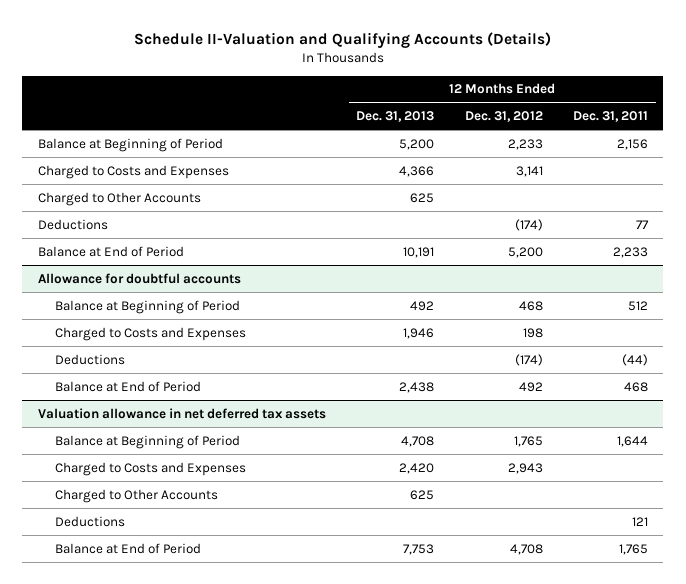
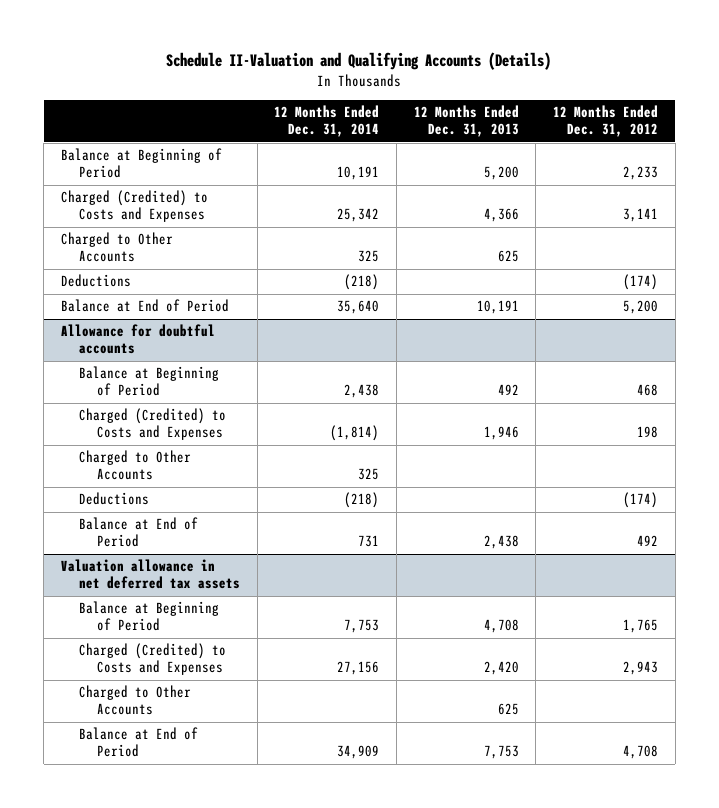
[573,110,649,122] Dec. 31, 2011 -> none
none -> [274,105,380,138] 12 Months Ended Dec. 31, 2014
[37,164,229,179] Charged to Costs and Expenses -> [60,190,208,223] Charged (Credited) to Costs and Expenses
[54,326,246,341] Charged to Costs and Expenses -> [78,408,226,441] Charged (Credited) to Costs and Expenses
none -> [78,450,191,481] Charged to Other Accounts
[54,461,246,476] Charged to Costs and Expenses -> [78,643,226,676] Charged (Credited) to Costs and Expenses
[54,515,125,527] Deductions -> none

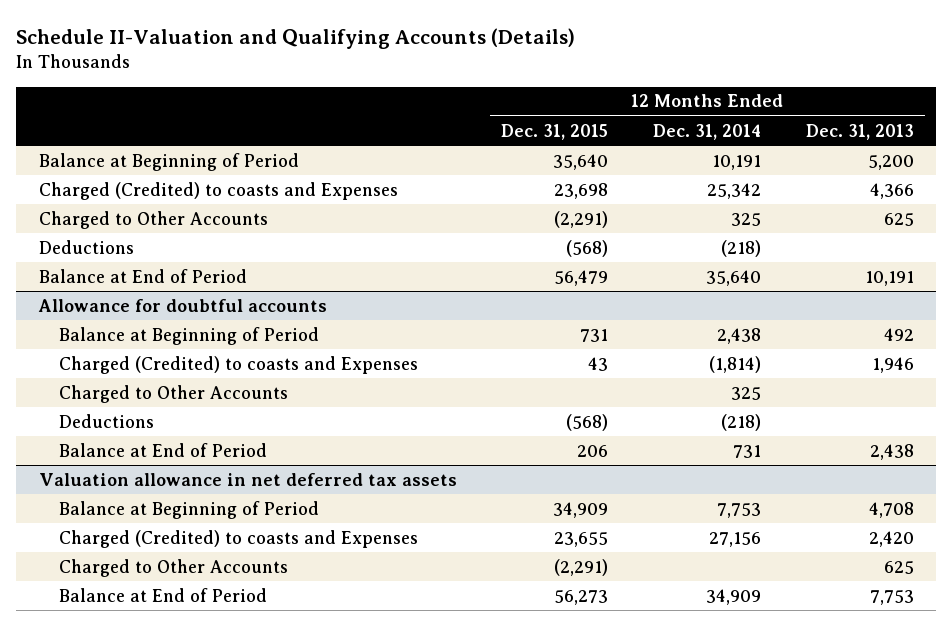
[553,105,659,138] 12 Months Ended Dec. 31, 2012 -> none
none -> [501,123,609,140] Dec. 31, 2015
[60,190,208,223] Charged (Credited) to Costs and Expenses -> [38,181,398,200] Charged (Credited) to coasts and Expenses
[78,408,226,441] Charged (Credited) to Costs and Expenses -> [58,355,418,374] Charged (Credited) to coasts and Expenses
[78,643,226,676] Charged (Credited) to Costs and Expenses -> [58,529,418,548] Charged (Credited) to coasts and Expenses

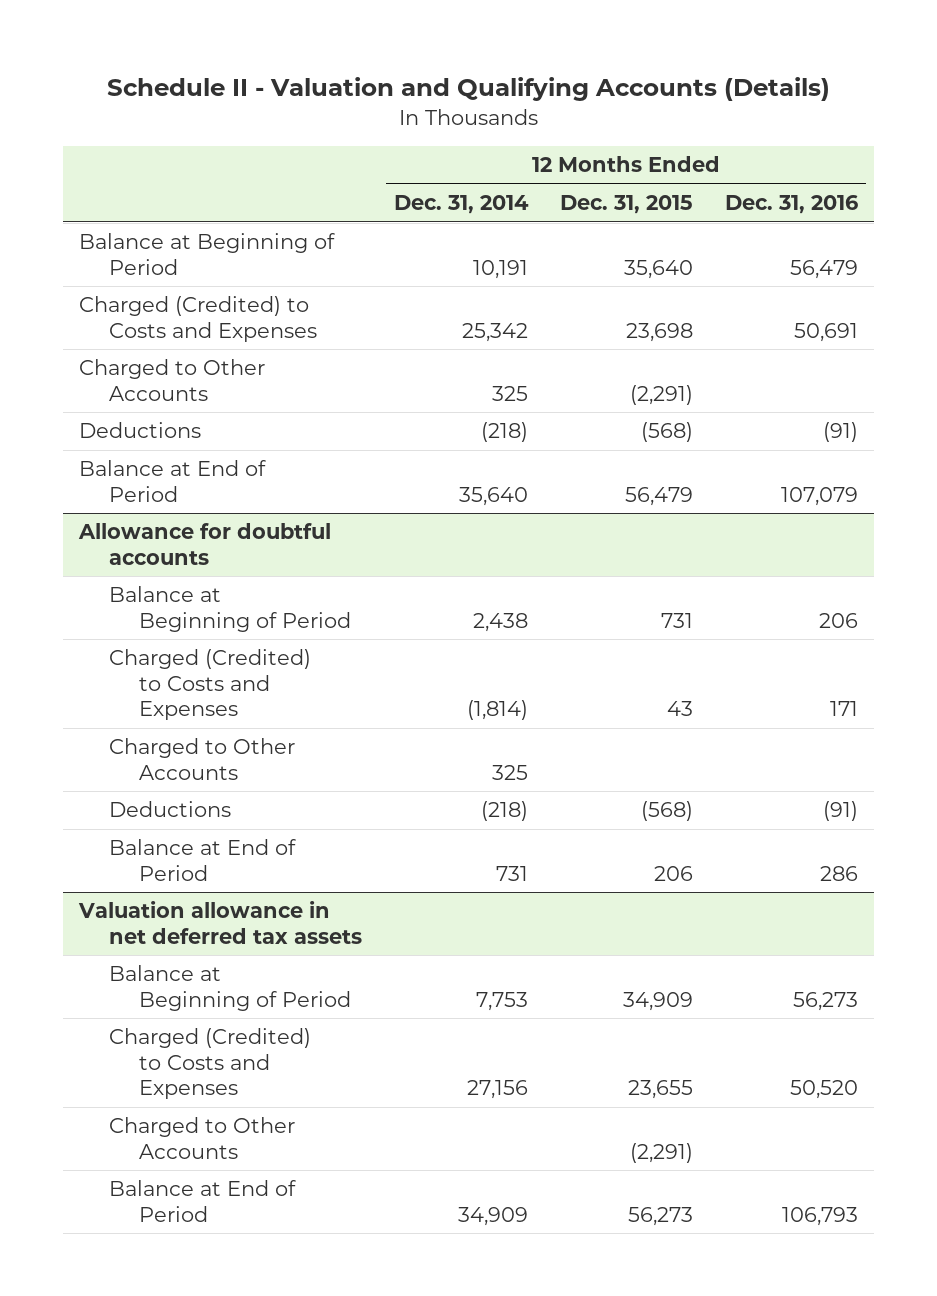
[16,28,576,50] Schedule II-Valuation and Qualifying Accounts (Details) -> [106,77,830,102] Schedule II - Valuation and Qualifying Accounts (Details)
[805,123,914,140] Dec. 31, 2013 -> none
none -> [725,194,859,214] Dec. 31, 2016
[38,181,398,200] Charged (Credited) to coasts and Expenses -> [79,296,318,342] Charged (Credited) to Costs and Expenses
[58,355,418,374] Charged (Credited) to coasts and Expenses -> [109,649,312,720] Charged (Credited) to Costs and Expenses
[58,529,418,548] Charged (Credited) to coasts and Expenses -> [109,1028,312,1099] Charged (Credited) to Costs and Expenses

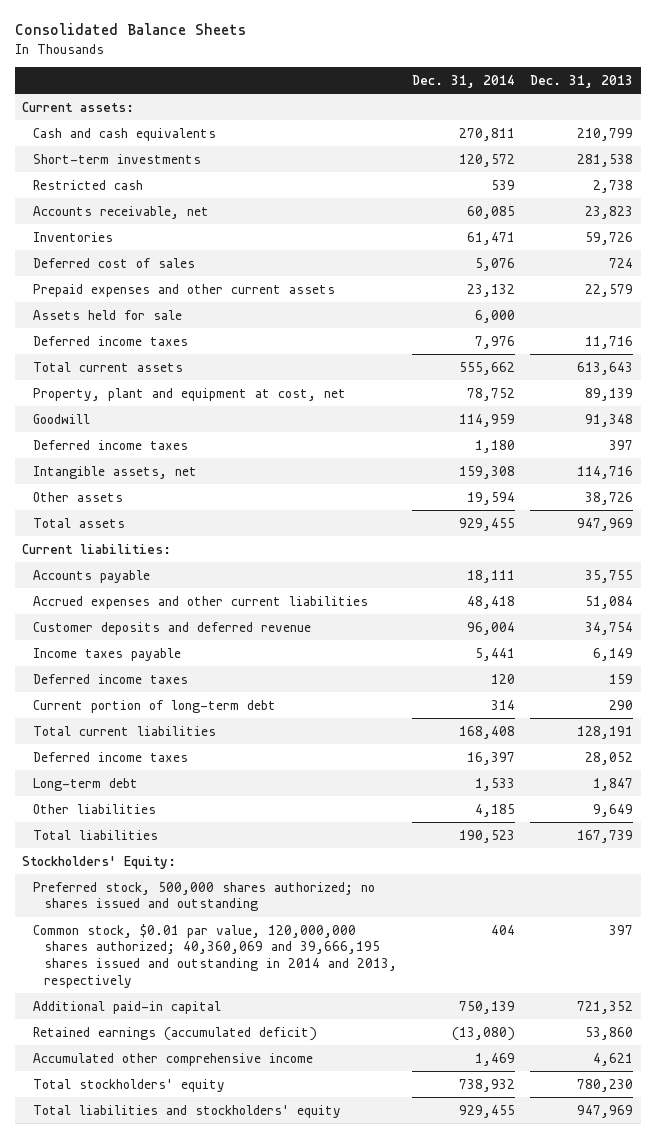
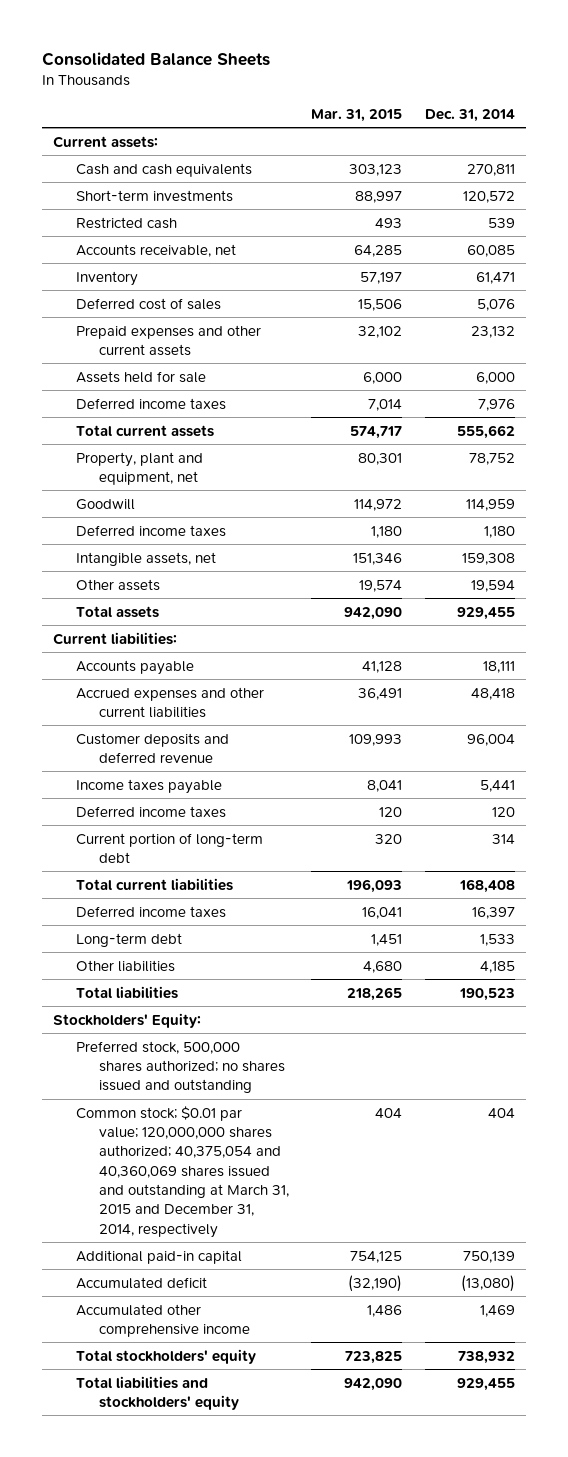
[530,74,634,88] Dec. 31, 2013 -> none
none -> [311,108,403,122] Mar. 31, 2015
[32,231,113,242] Inventories -> [75,270,138,286] Inventory
[32,387,346,401] Property, plant and equipment at cost, net -> [75,451,203,485] Property, plant and equipment, net
[32,923,397,988] Common stock, $0.01 par value, 120,000,000 shares authorized; 40,360,069 and 39,666,195 shares issued and outstanding in 2014 and 2013, respectively -> [75,1105,289,1238] Common stock; $0.01 par value; 120,000,000 shares authorized; 40,375,054 and 40,360,069 shares issued and outstanding at March 31, 2015 and December 31, 2014, respectively
[32,1026,317,1041] Retained earnings (accumulated deficit) -> [75,1276,207,1289] Accumulated deficit

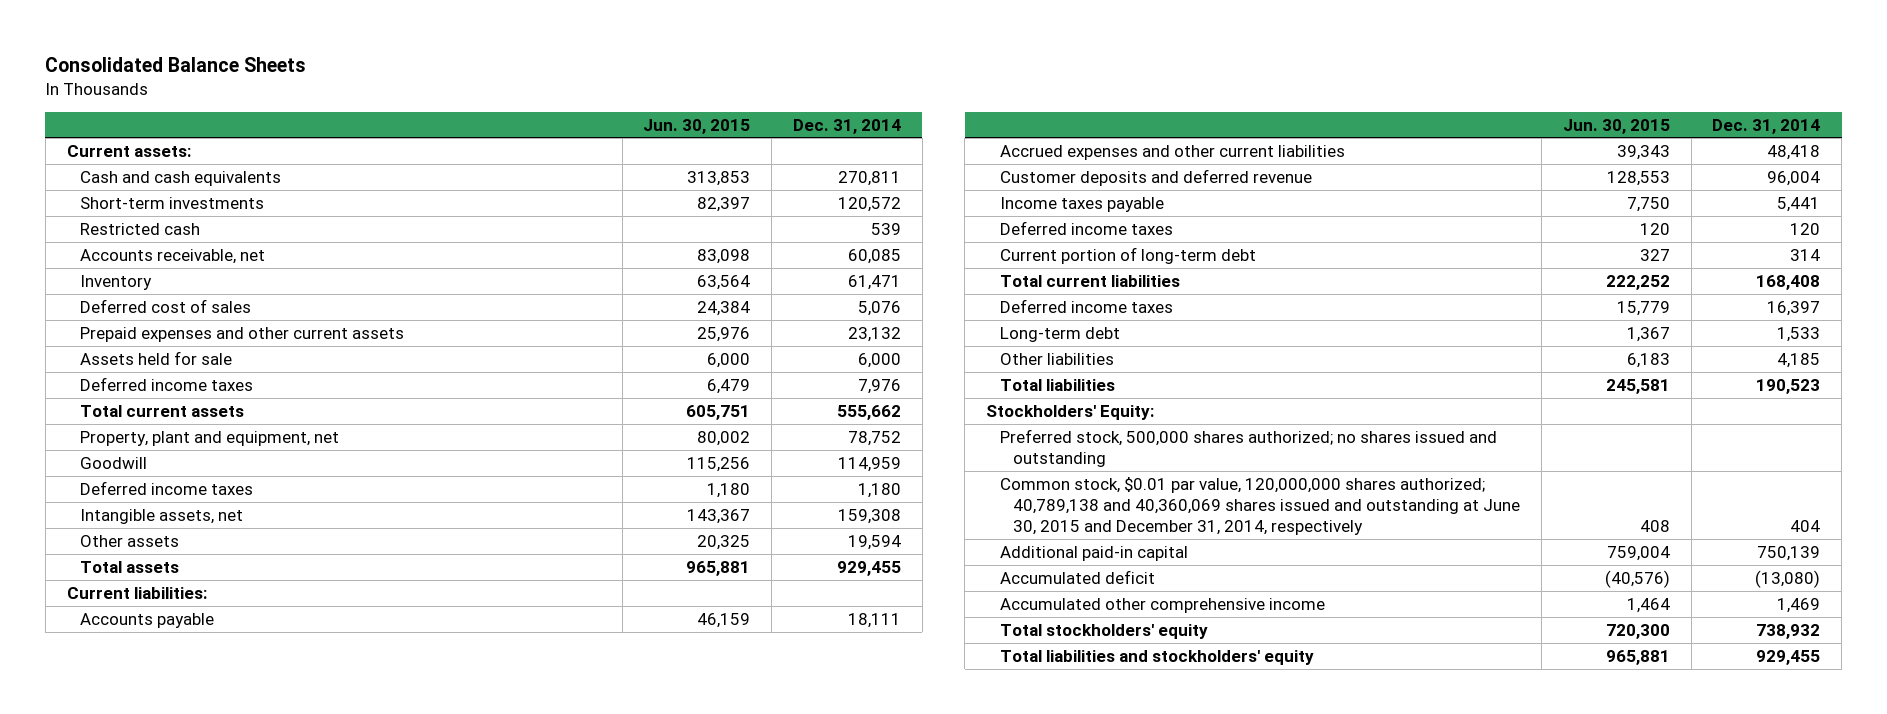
[311,108,403,122] Mar. 31, 2015 -> none
none -> [643,118,751,134] Jun. 30, 2015
[75,1105,289,1238] Common stock; $0.01 par value; 120,000,000 shares authorized; 40,375,054 and 40,360,069 shares issued and outstanding at March 31, 2015 and December 31, 2014, respectively -> [999,476,1521,536] Common stock, $0.01 par value, 120,000,000 shares authorized; 40,789,138 and 40,360,069 shares issued and outstanding at June 30, 2015 and December 31, 2014, respectively

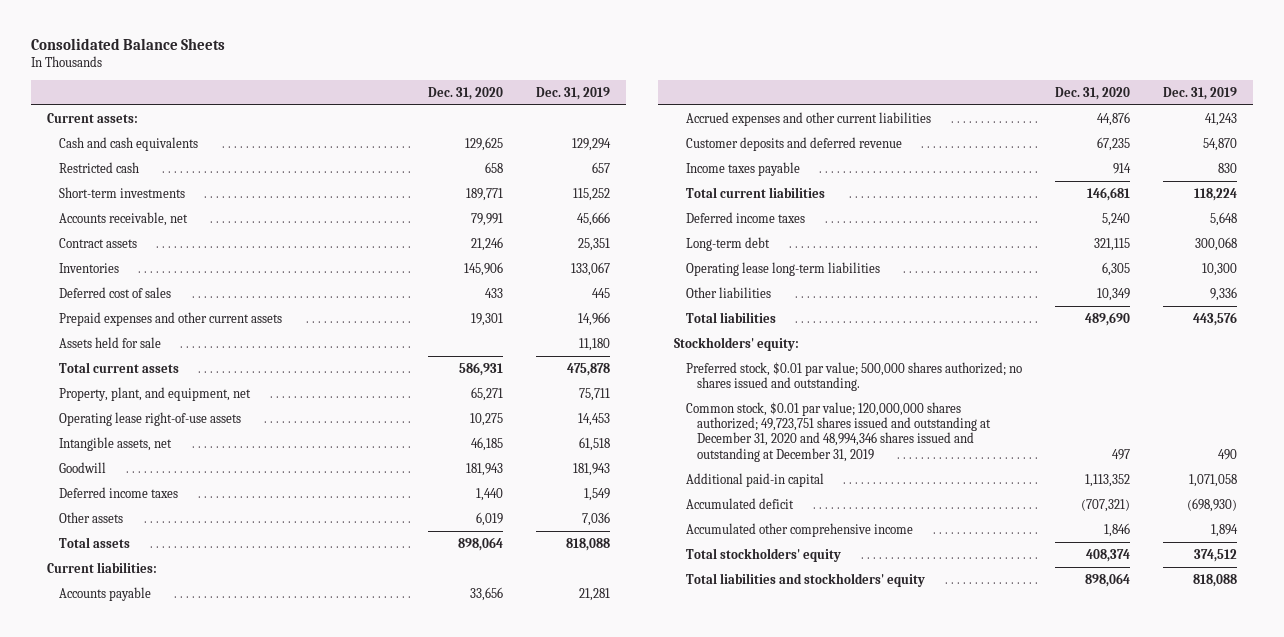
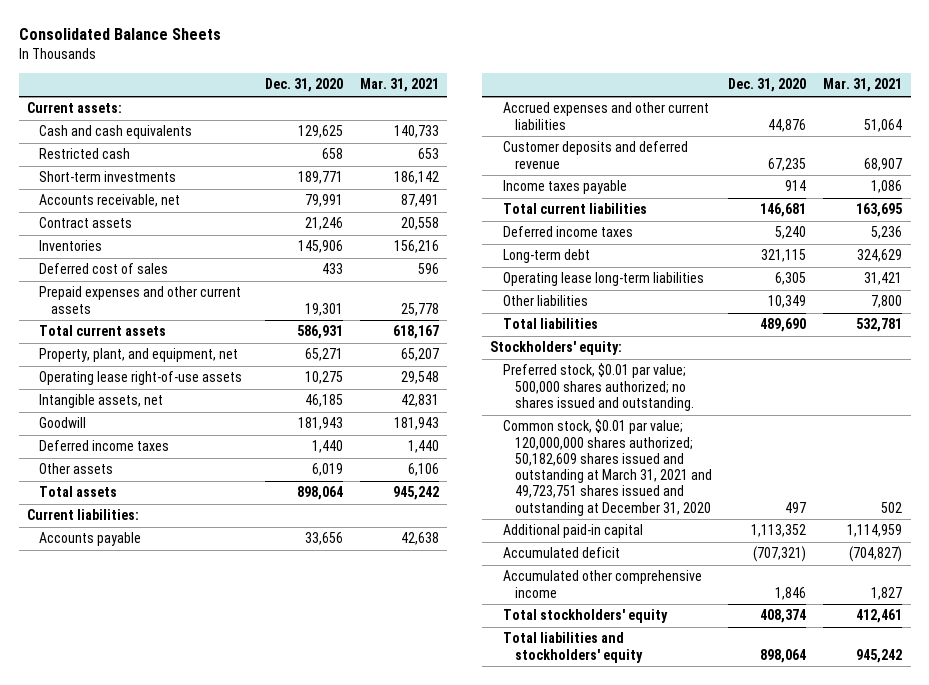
[535,86,610,100] Dec. 31, 2019 -> none
none -> [359,78,439,93] Mar. 31, 2021
[58,336,161,348] Assets held for sale -> none
[685,401,992,462] Common stock, $0.01 par value; 120,000,000 shares authorized; 49,723,751 shares issued and outstanding at December 31, 2020 and 48,994,346 shares issued and outstanding at December 31, 2019 -> [502,419,712,516] Common stock, $0.01 par value; 120,000,000 shares authorized; 50,182,609 shares issued and outstanding at March 31, 2021 and 49,723,751 shares issued and outstanding at December 31, 2020

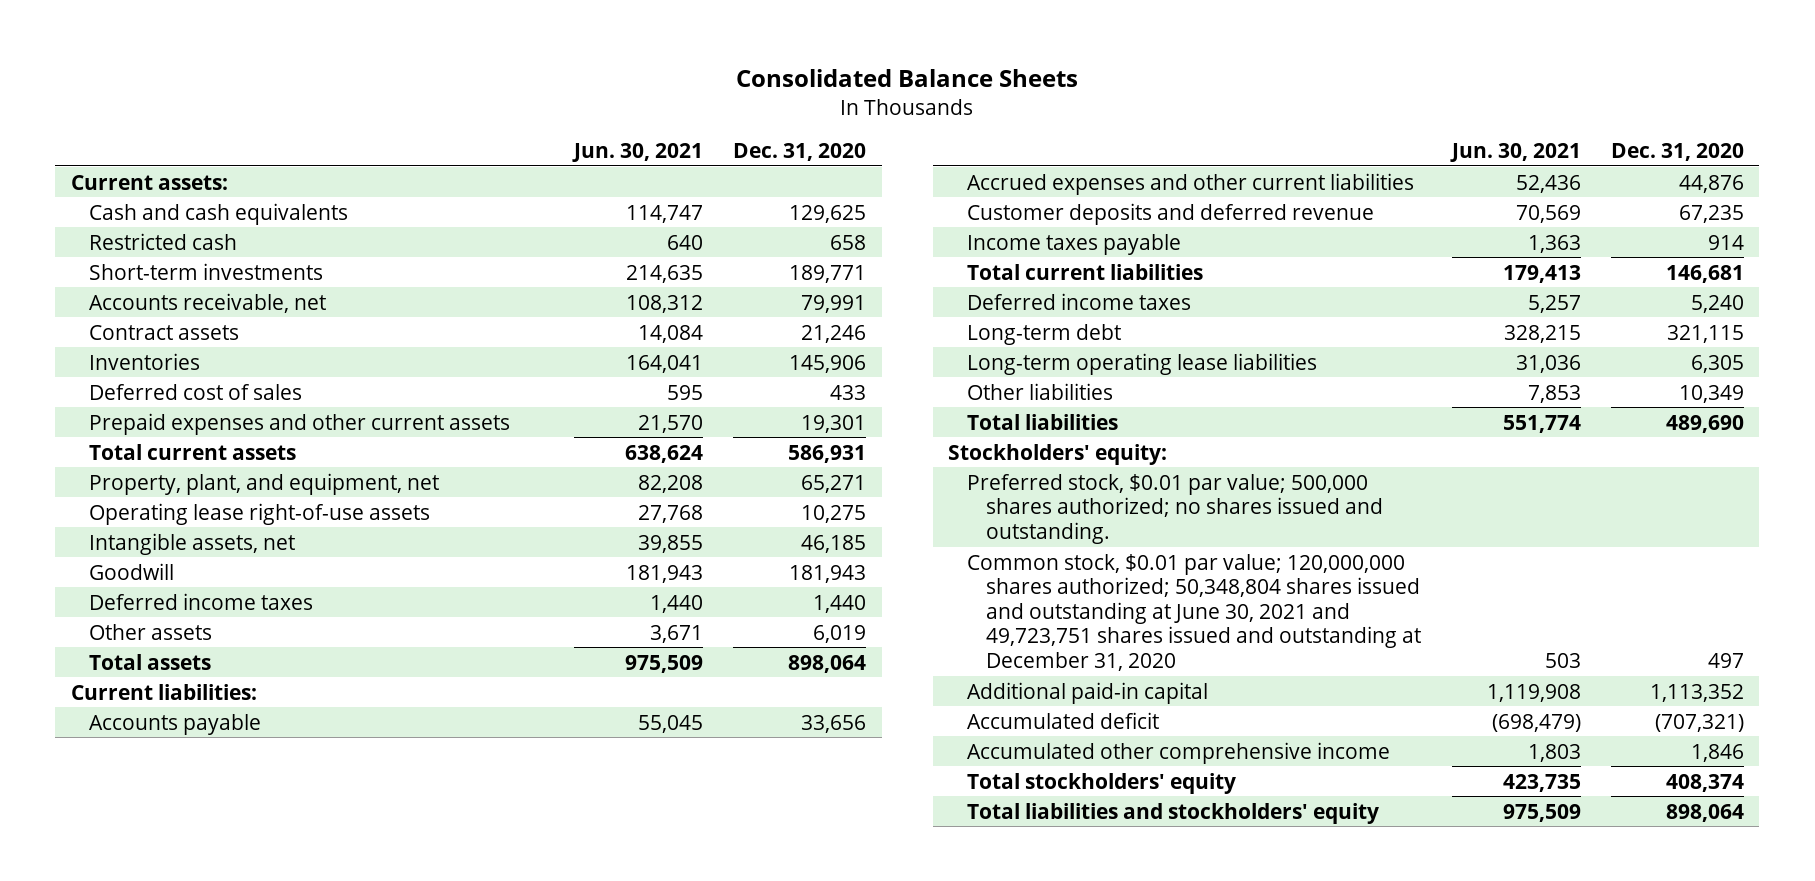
[359,78,439,93] Mar. 31, 2021 -> none
none -> [571,142,703,162] Jun. 30, 2021
[502,272,704,287] Operating lease long-term liabilities -> [967,352,1318,375] Long-term operating lease liabilities
[502,419,712,516] Common stock, $0.01 par value; 120,000,000 shares authorized; 50,182,609 shares issued and outstanding at March 31, 2021 and 49,723,751 shares issued and outstanding at December 31, 2020 -> [967,553,1422,671] Common stock, $0.01 par value; 120,000,000 shares authorized; 50,348,804 shares issued and outstanding at June 30, 2021 and 49,723,751 shares issued and outstanding at December 31, 2020

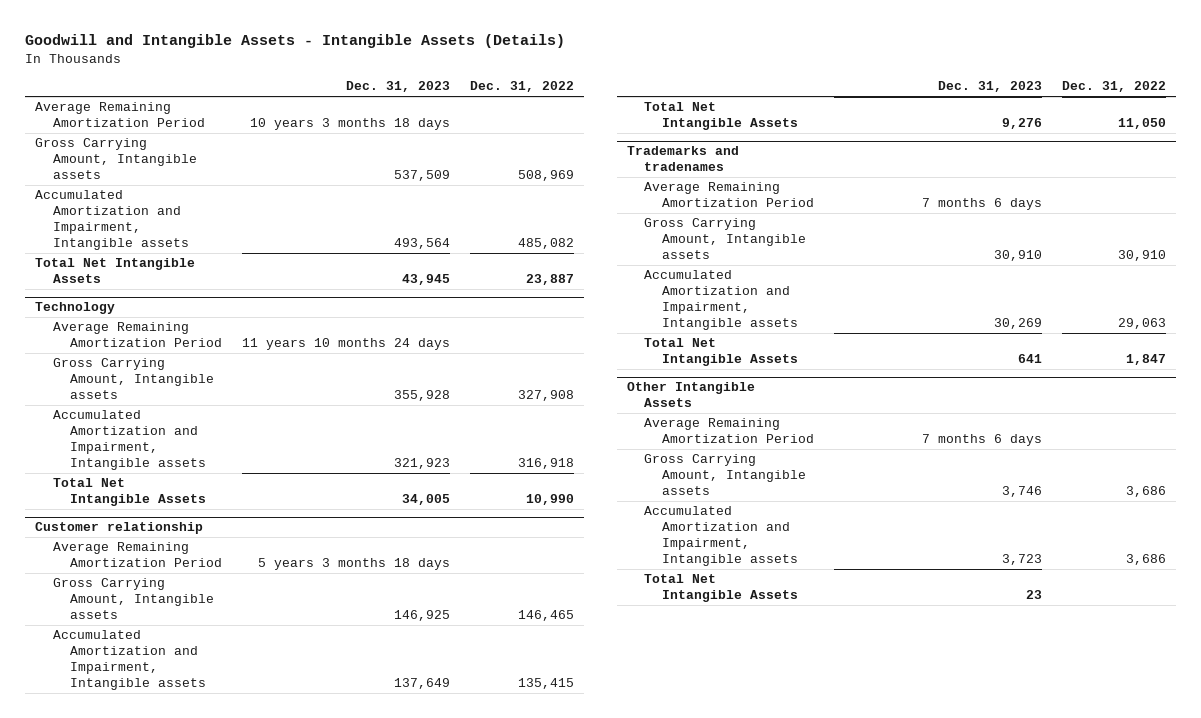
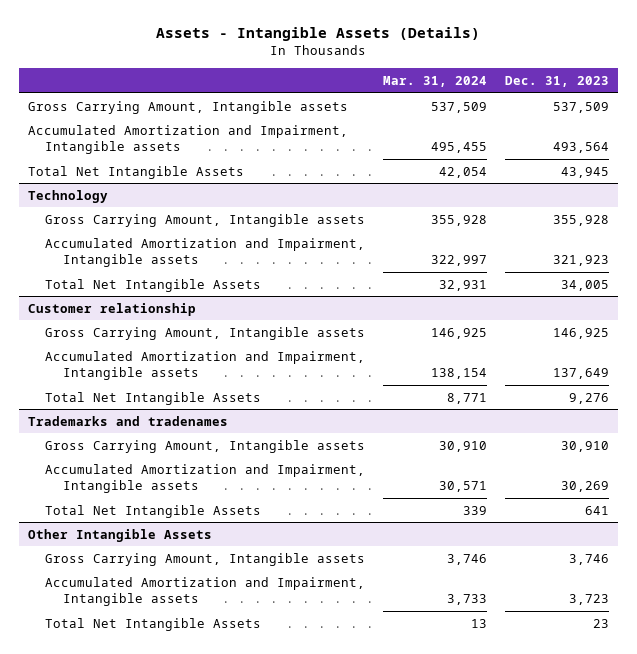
[24,34,565,49] Goodwill and Intangible Assets - Intangible Assets (Details) -> [156,27,481,42] Assets - Intangible Assets (Details)
[470,81,575,93] Dec. 31, 2022 -> none
none -> [383,75,488,87] Mar. 31, 2024
[35,102,205,128] Average Remaining Amortization Period -> none
[52,322,223,348] Average Remaining Amortization Period -> none
[52,542,223,568] Average Remaining Amortization Period -> none
[644,182,814,208] Average Remaining Amortization Period -> none
[644,418,814,444] Average Remaining Amortization Period -> none

